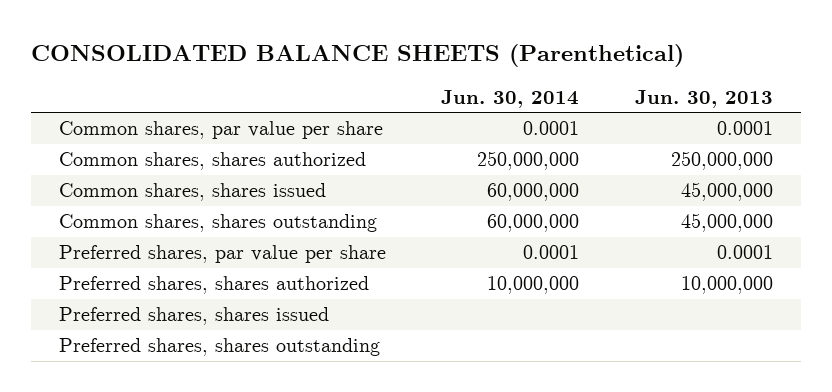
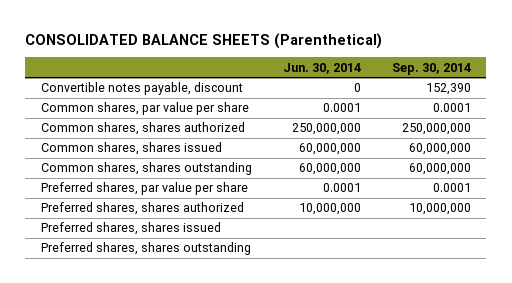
[635,89,774,108] Jun. 30, 2013 -> none
none -> [391,62,471,75] Sep. 30, 2014
none -> [40,82,243,96] Convertible notes payable, discount

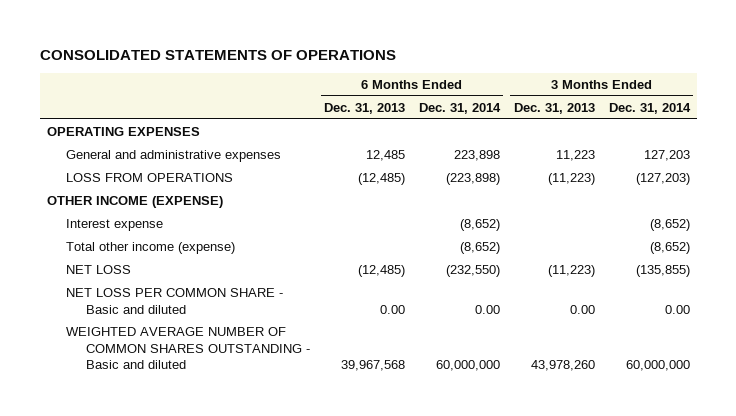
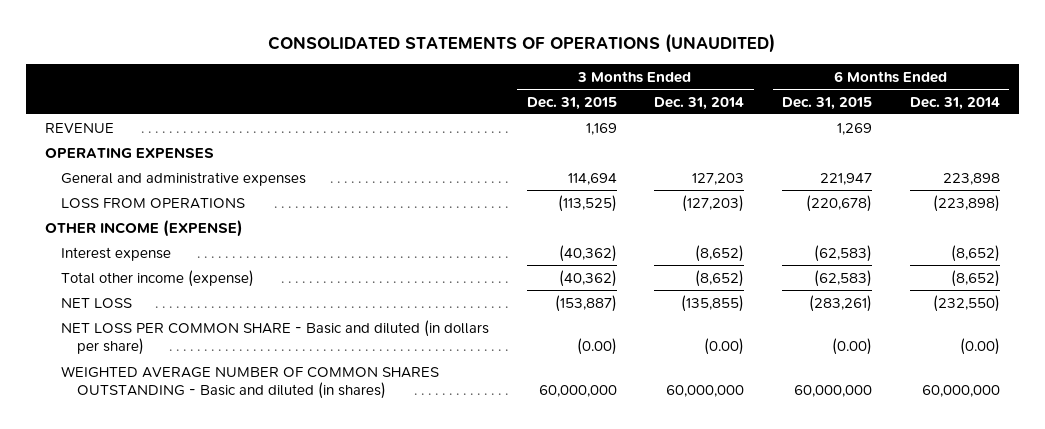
[39,49,396,60] CONSOLIDATED STATEMENTS OF OPERATIONS -> [268,33,776,54] CONSOLIDATED STATEMENTS OF OPERATIONS (UNAUDITED)
[324,102,406,114] Dec. 31, 2013 -> none
[513,102,595,114] Dec. 31, 2013 -> none
none -> [526,96,617,110] Dec. 31, 2015
none -> [782,96,873,110] Dec. 31, 2015
none -> [44,122,114,133] REVENUE
[66,287,284,314] NET LOSS PER COMMON SHARE - Basic and diluted -> [60,319,489,356] NET LOSS PER COMMON SHARE - Basic and diluted (in dollars per share)
[474,304,500,314] 0.00 -> [959,338,1000,356] (0.00)
[664,304,690,314] 0.00 -> [704,338,745,356] (0.00)
[66,326,311,370] WEIGHTED AVERAGE NUMBER OF COMMON SHARES OUTSTANDING - Basic and diluted -> [60,365,439,400] WEIGHTED AVERAGE NUMBER OF COMMON SHARES OUTSTANDING - Basic and diluted (in shares)

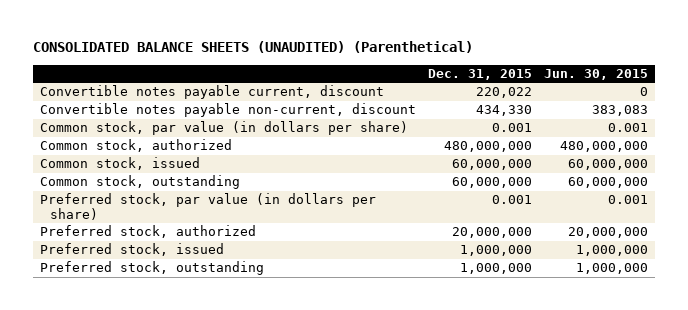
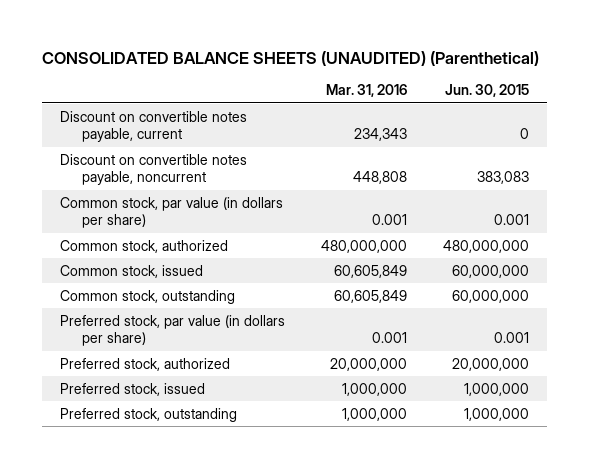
[427,69,532,81] Dec. 31, 2015 -> none
none -> [325,84,407,98] Mar. 31, 2016
[39,85,384,100] Convertible notes payable current, discount -> [59,110,247,143] Discount on convertible notes payable, current
[39,103,416,118] Convertible notes payable non-current, discount -> [59,153,247,186] Discount on convertible notes payable, noncurrent

